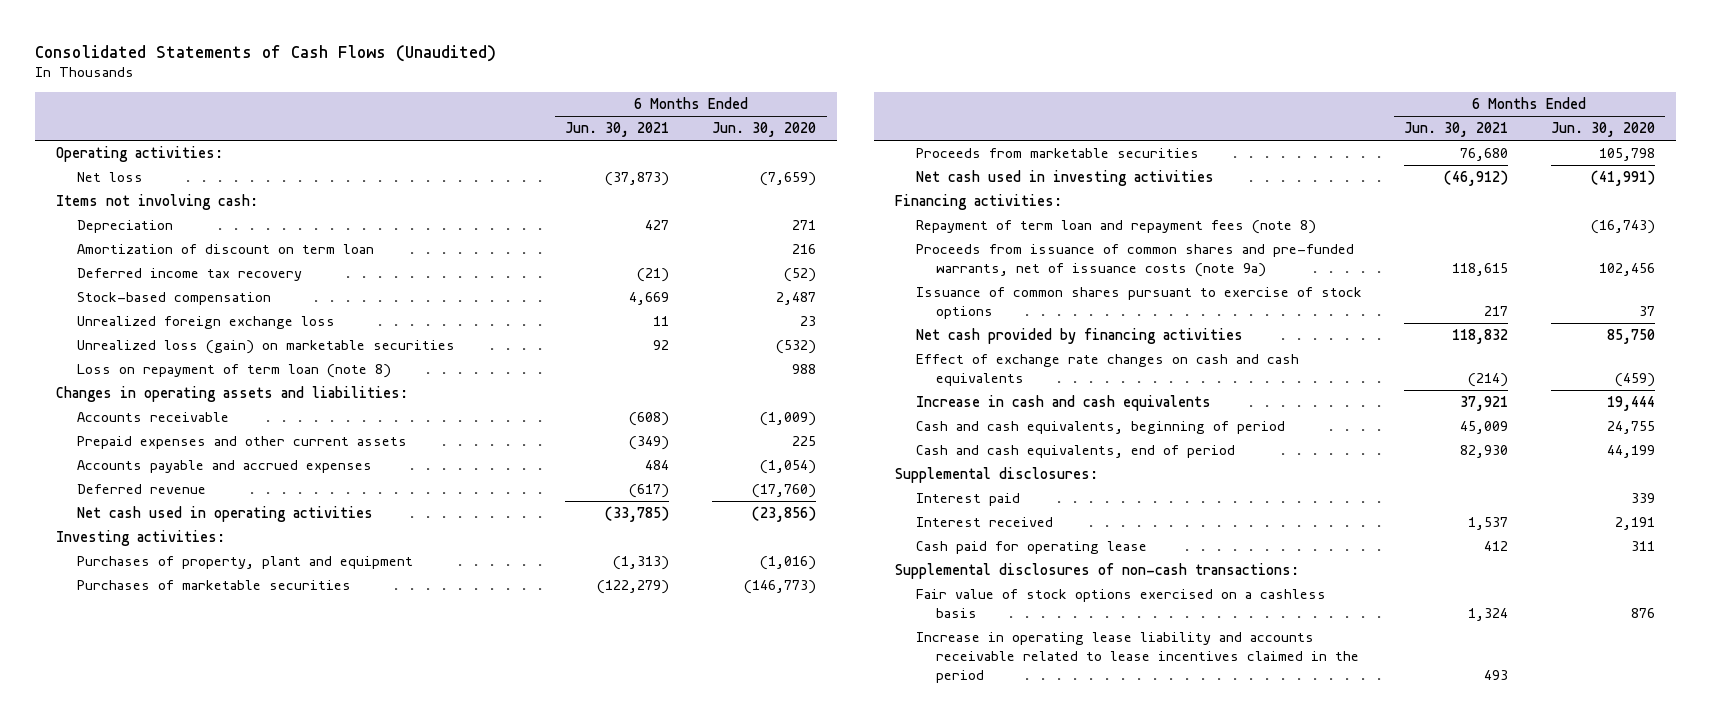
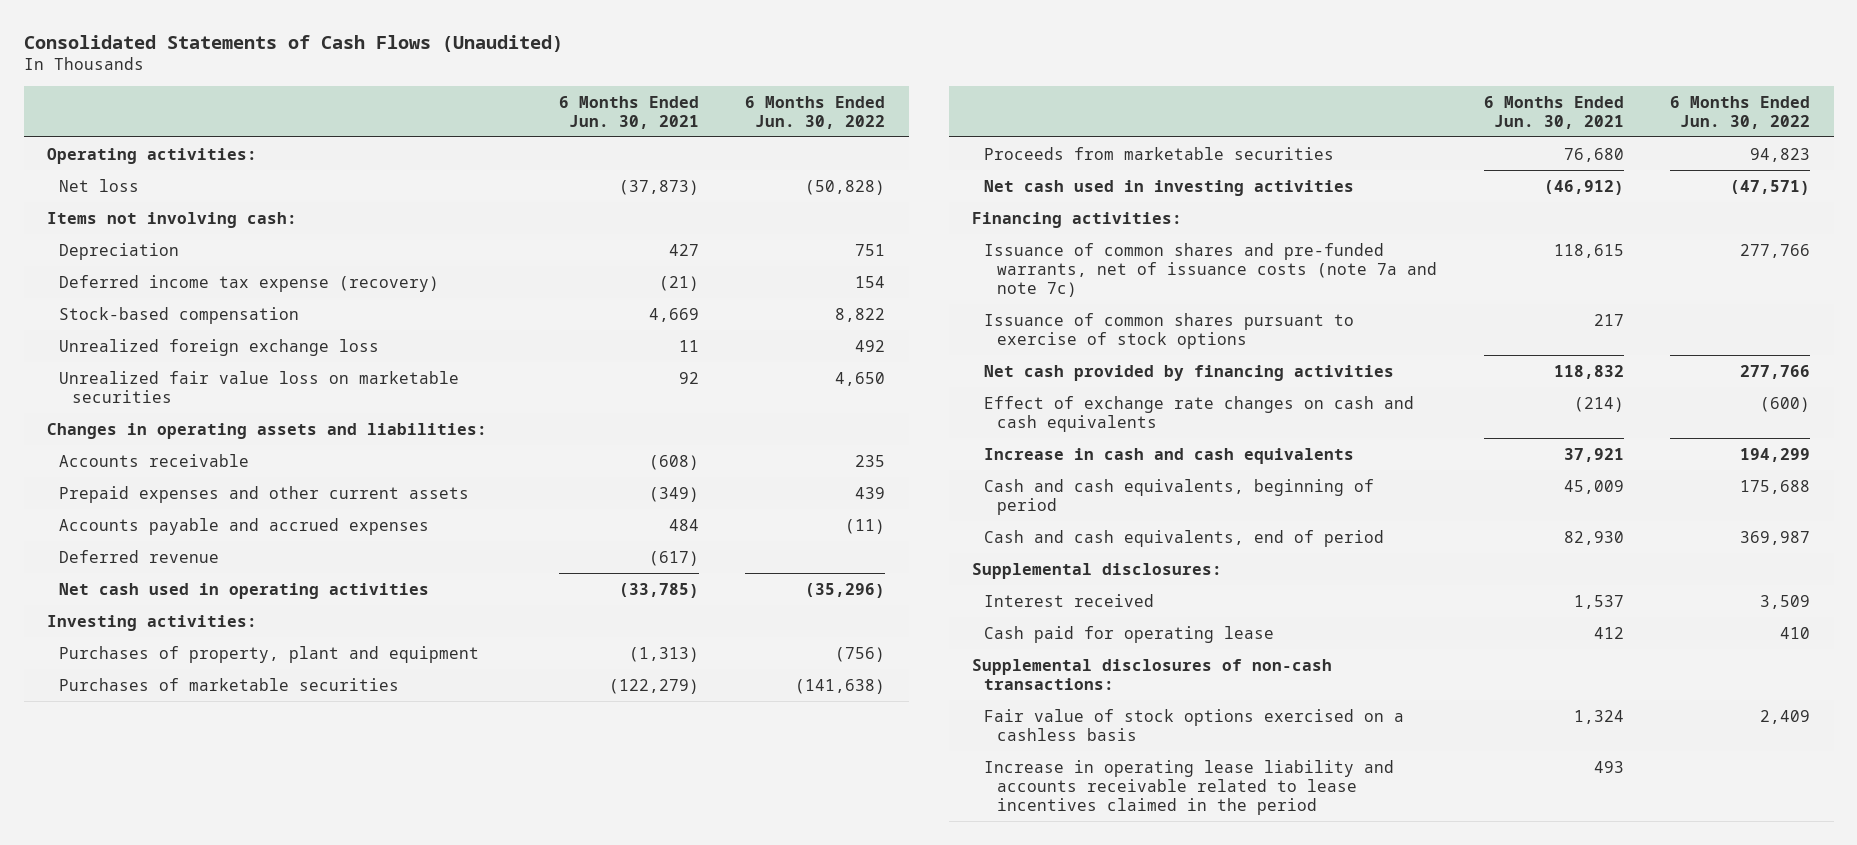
[711,122,816,138] Jun. 30, 2020 -> none
none -> [745,95,886,129] 6 Months Ended Jun. 30, 2022
[76,244,374,255] Amortization of discount on term loan -> none
[76,268,302,282] Deferred income tax recovery -> [59,274,440,292] Deferred income tax expense (recovery)
[76,364,391,379] Loss on repayment of term loan (note 8) -> none
[76,340,455,355] Unrealized loss (gain) on marketable securities -> [59,370,460,403] Unrealized fair value loss on marketable securities
[915,220,1316,235] Repayment of term loan and repayment fees (note 8) -> none
[915,244,1354,277] Proceeds from issuance of common shares and pre-funded warrants, net of issuance costs (note 9a) -> [984,242,1437,297] Issuance of common shares and pre-funded warrants, net of issuance costs (note 7a and note 7c)
[915,493,1020,507] Interest paid -> none

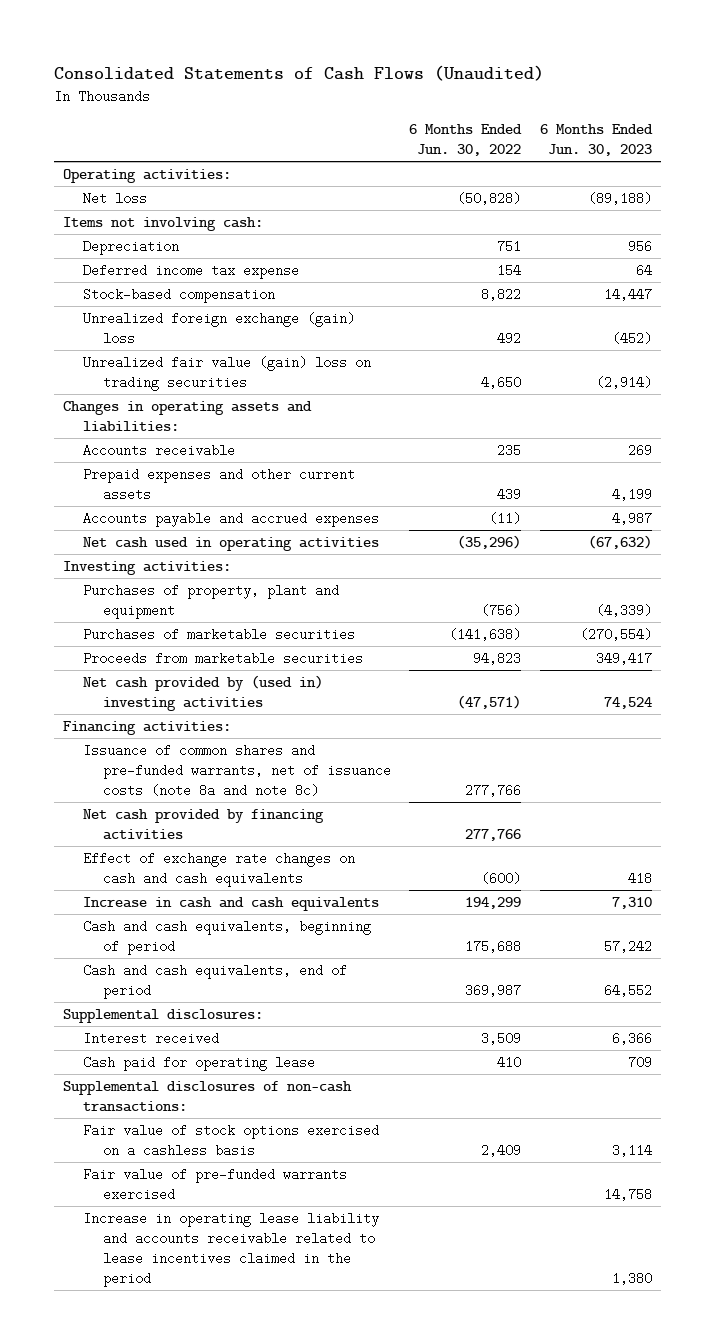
[558,95,699,129] 6 Months Ended Jun. 30, 2021 -> none
none -> [539,124,653,157] 6 Months Ended Jun. 30, 2023
[59,274,440,292] Deferred income tax expense (recovery) -> [82,264,299,280] Deferred income tax expense
[59,338,380,356] Unrealized foreign exchange loss -> [82,312,355,344] Unrealized foreign exchange (gain) loss
[59,370,460,403] Unrealized fair value loss on marketable securities -> [82,356,371,392] Unrealized fair value (gain) loss on trading securities
[59,549,220,563] Deferred revenue -> none
[984,179,1355,196] Net cash used in investing activities -> [82,675,323,712] Net cash provided by (used in) investing activities
[984,312,1355,349] Issuance of common shares pursuant to exercise of stock options -> none
[984,242,1437,297] Issuance of common shares and pre-funded warrants, net of issuance costs (note 7a and note 7c) -> [82,744,391,798] Issuance of common shares and pre-funded warrants, net of issuance costs (note 8a and note 8c)
none -> [82,1168,347,1202] Fair value of pre-funded warrants exercised

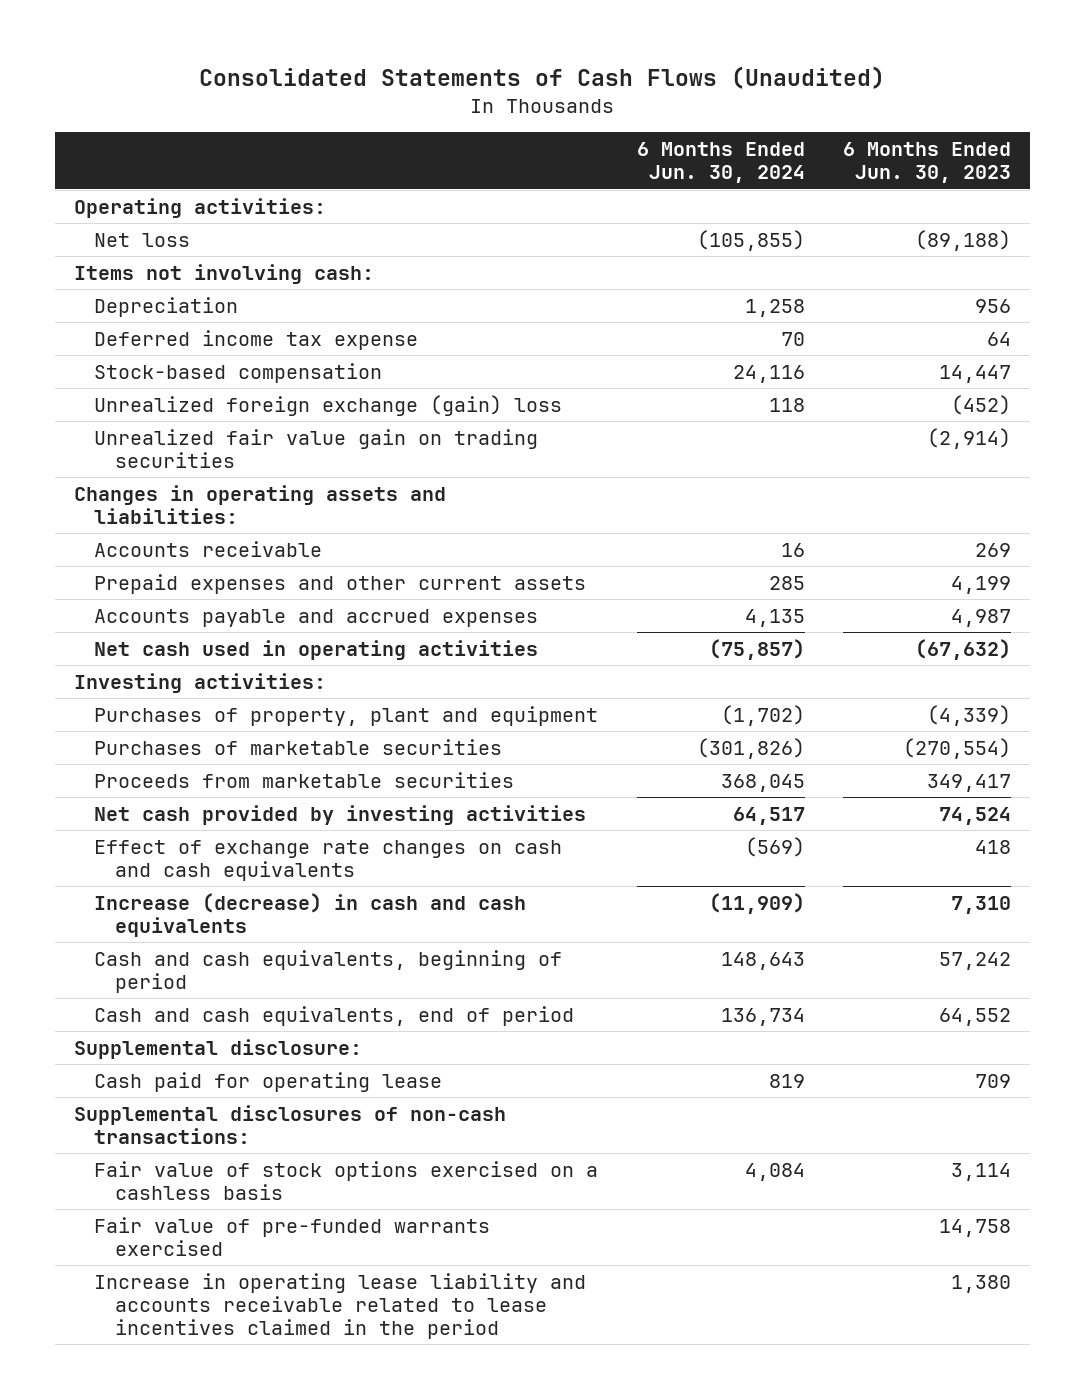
[409,124,523,157] 6 Months Ended Jun. 30, 2022 -> none
none -> [636,142,805,184] 6 Months Ended Jun. 30, 2024
[82,356,371,392] Unrealized fair value (gain) loss on trading securities -> [94,428,539,468] Unrealized fair value gain on trading securities
[63,721,232,736] Financing activities: -> none
[82,744,391,798] Issuance of common shares and pre-funded warrants, net of issuance costs (note 8a and note 8c) -> none
[82,809,324,841] Net cash provided by financing activities -> none
[82,675,323,712] Net cash provided by (used in) investing activities -> [94,804,587,825] Net cash provided by investing activities
[82,897,379,912] Increase in cash and cash equivalents -> [94,892,527,937] Increase (decrease) in cash and cash equivalents
[82,1032,219,1046] Interest received -> none
[63,1009,264,1024] Supplemental disclosures: -> [74,1038,363,1059] Supplemental disclosure:

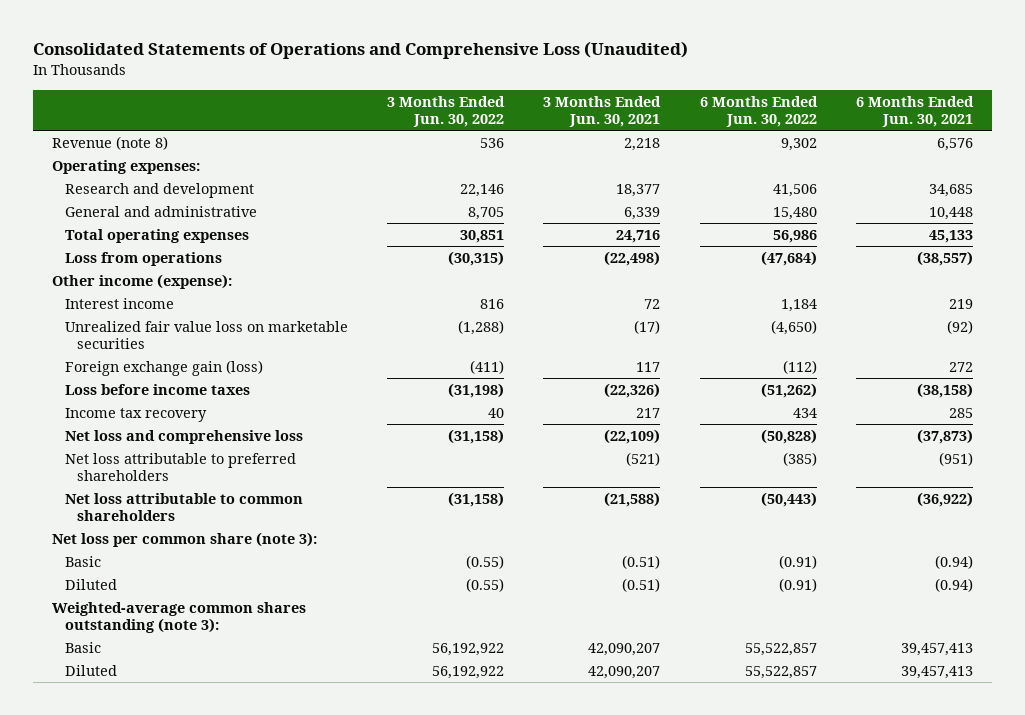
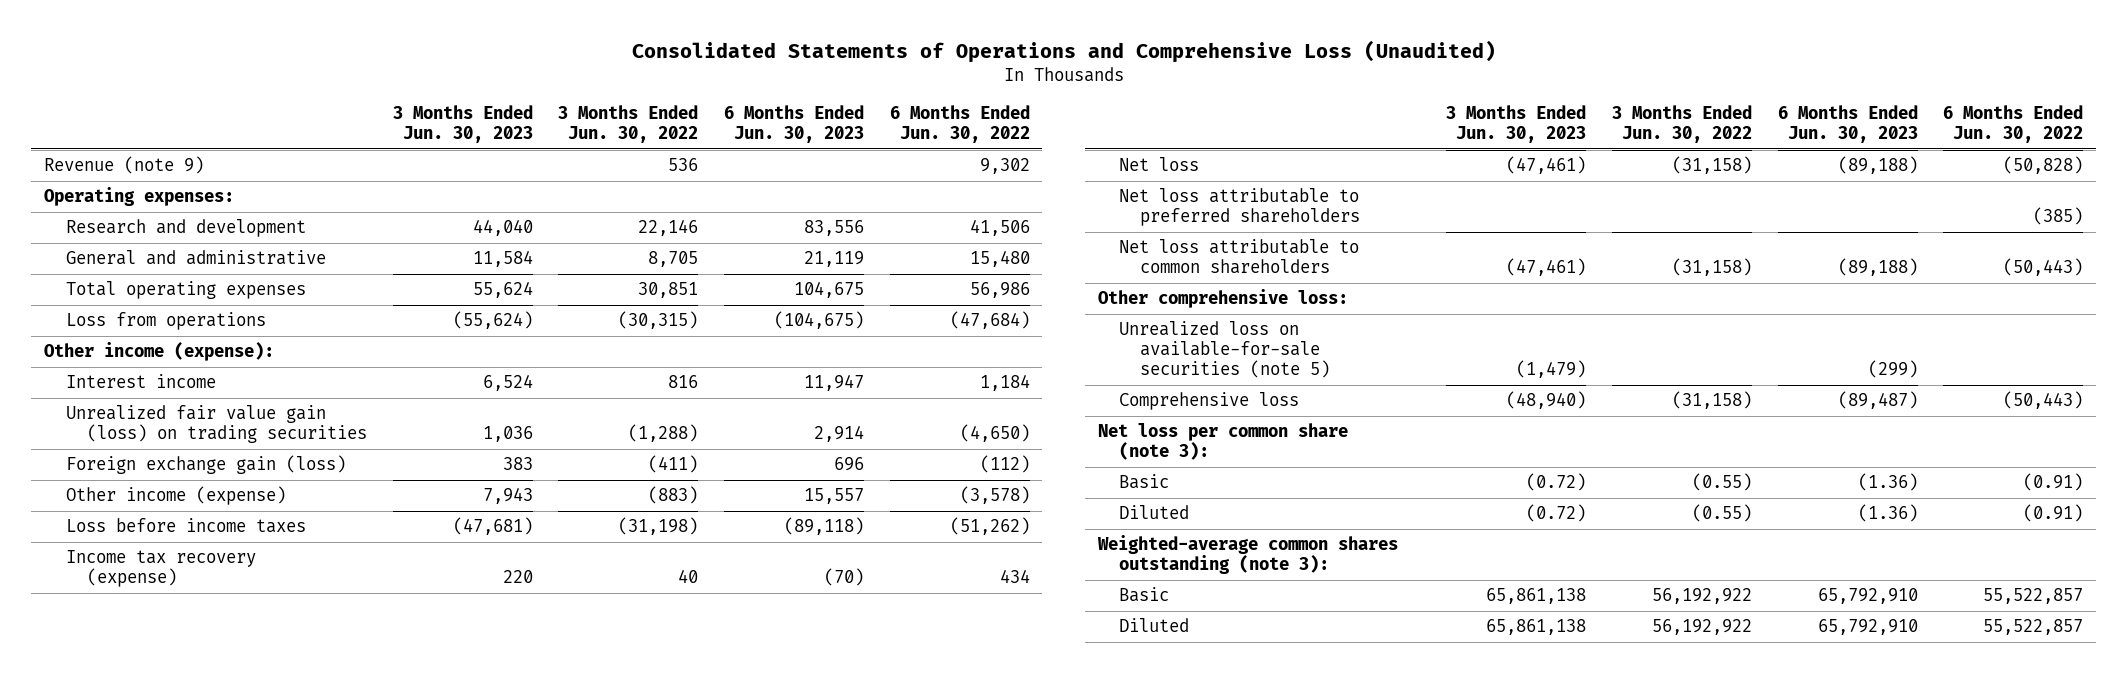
[543,95,662,127] 3 Months Ended Jun. 30, 2021 -> none
[855,95,974,127] 6 Months Ended Jun. 30, 2021 -> none
none -> [392,105,533,144] 3 Months Ended Jun. 30, 2023
none -> [723,105,864,144] 6 Months Ended Jun. 30, 2023
[52,135,169,150] Revenue (note 8) -> [44,156,205,175] Revenue (note 9)
[64,320,348,350] Unrealized fair value loss on marketable securities -> [65,405,367,444] Unrealized fair value gain (loss) on trading securities
none -> [65,486,286,506] Other income (expense)
[64,407,207,422] Income tax recovery -> [65,550,256,588] Income tax recovery (expense)
[64,429,303,444] Net loss and comprehensive loss -> [1119,157,1200,172] Net loss
none -> [1097,289,1348,309] Other comprehensive loss:
none -> [1119,321,1331,379] Unrealized loss on available-for-sale securities (note 5)
none -> [1119,392,1300,411] Comprehensive loss

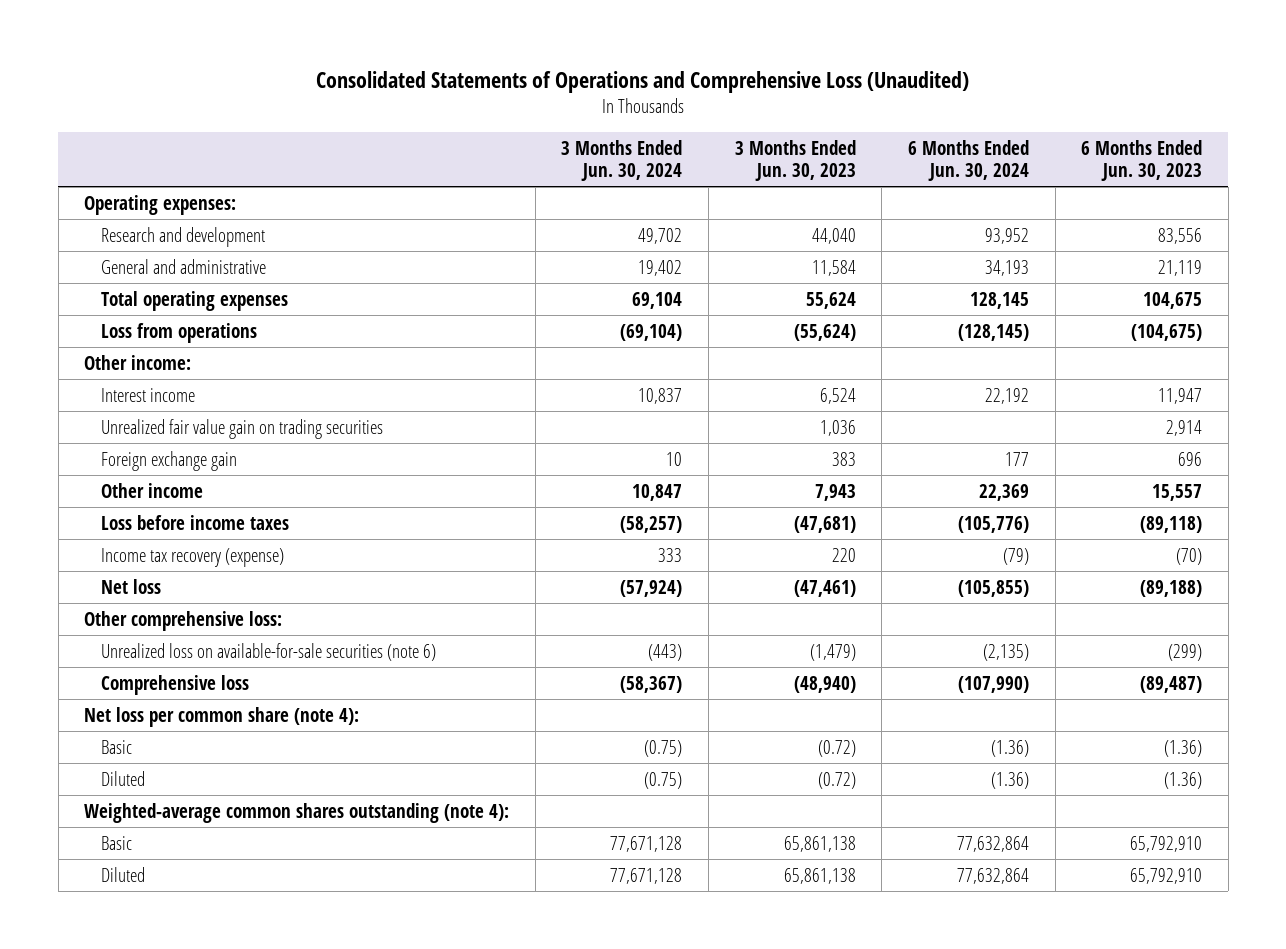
[558,105,699,144] 3 Months Ended Jun. 30, 2022 -> none
[889,105,1030,144] 6 Months Ended Jun. 30, 2022 -> none
none -> [561,139,683,181] 3 Months Ended Jun. 30, 2024
none -> [907,139,1029,181] 6 Months Ended Jun. 30, 2024
[44,156,205,175] Revenue (note 9) -> none
[44,342,275,362] Other income (expense): -> [84,354,192,370] Other income:
[65,405,367,444] Unrealized fair value gain (loss) on trading securities -> [101,418,384,439] Unrealized fair value gain on trading securities
[65,455,346,475] Foreign exchange gain (loss) -> [101,450,238,471] Foreign exchange gain
[65,486,286,506] Other income (expense) -> [101,482,204,498] Other income
[1119,188,1361,227] Net loss attributable to preferred shareholders -> none
[1119,239,1360,275] Net loss attributable to common shareholders -> none
[1119,321,1331,379] Unrealized loss on available-for-sale securities (note 5) -> [101,642,437,661] Unrealized loss on available-for-sale securities (note 6)
[1097,423,1348,461] Net loss per common share (note 3): -> [84,706,360,727] Net loss per common share (note 4):
[1096,535,1398,575] Weighted-average common shares outstanding (note 3): -> [84,802,510,823] Weighted-average common shares outstanding (note 4):

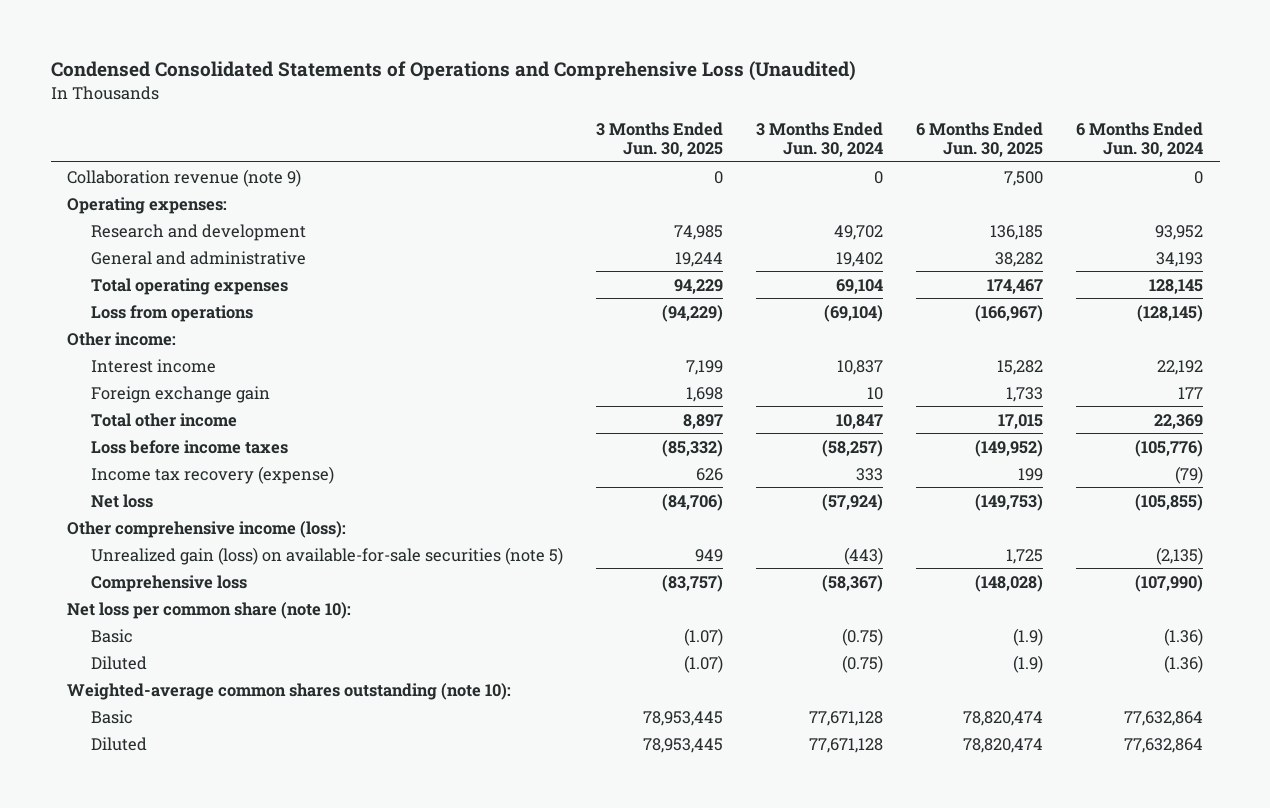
[316,70,970,93] Consolidated Statements of Operations and Comprehensive Loss (Unaudited) -> [50,61,856,82] Condensed Consolidated Statements of Operations and Comprehensive Loss (Unaudited)
[734,139,856,181] 3 Months Ended Jun. 30, 2023 -> none
[1081,139,1203,181] 6 Months Ended Jun. 30, 2023 -> none
none -> [596,121,724,158] 3 Months Ended Jun. 30, 2025
none -> [916,121,1044,158] 6 Months Ended Jun. 30, 2025
none -> [67,168,302,187] Collaboration revenue (note 9)
[101,418,384,439] Unrealized fair value gain on trading securities -> none
[101,482,204,498] Other income -> [91,412,238,427] Total other income
[84,610,283,631] Other comprehensive loss: -> [67,520,347,538] Other comprehensive income (loss):
[101,642,437,661] Unrealized loss on available-for-sale securities (note 6) -> [91,546,564,565] Unrealized gain (loss) on available-for-sale securities (note 5)
[84,706,360,727] Net loss per common share (note 4): -> [67,601,352,619] Net loss per common share (note 10):
[84,802,510,823] Weighted-average common shares outstanding (note 4): -> [67,682,512,700] Weighted-average common shares outstanding (note 10):

